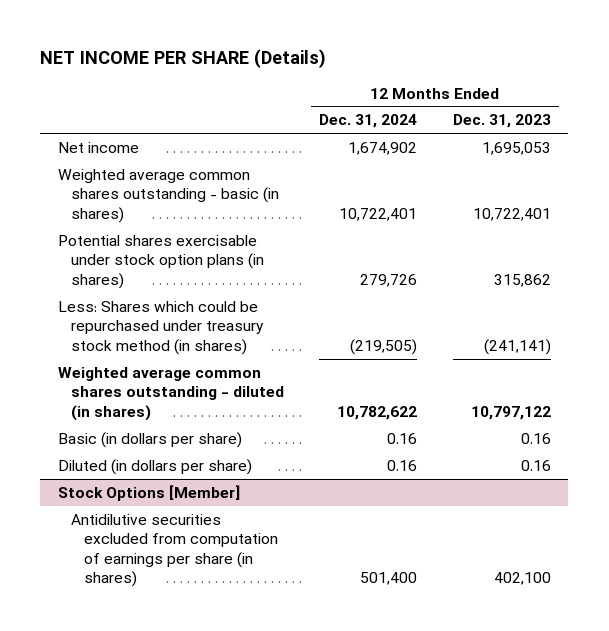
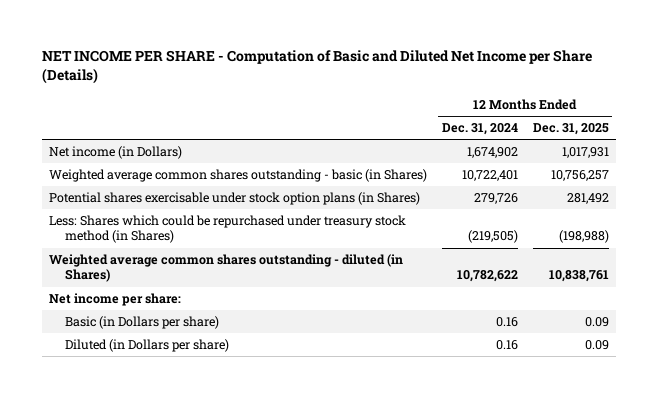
[40,49,327,69] NET INCOME PER SHARE (Details) -> [42,50,593,85] NET INCOME PER SHARE - Computation of Basic and Diluted Net Income per Share (Details)
[452,114,551,129] Dec. 31, 2023 -> none
none -> [532,123,609,136] Dec. 31, 2025
[58,484,241,501] Stock Options [Member] -> none
[71,513,279,588] Antidilutive securities excluded from computation of earnings per share (in shares) -> none
[58,141,140,153] Net income -> [49,146,183,160] Net income (in Dollars)
[58,168,280,223] Weighted average common shares outstanding - basic (in shares) -> [49,169,428,183] Weighted average common shares outstanding - basic (in Shares)
[58,234,265,289] Potential shares exercisable under stock option plans (in shares) -> [49,192,421,206] Potential shares exercisable under stock option plans (in Shares)
[58,300,265,355] Less: Shares which could be repurchased under treasury stock method (in shares) -> [49,215,407,244] Less: Shares which could be repurchased under treasury stock method (in Shares)
[58,366,285,421] Weighted average common shares outstanding - diluted (in shares) -> [49,254,404,283] Weighted average common shares outstanding - diluted (in Shares)
none -> [49,293,182,307] Net income per share:
[58,431,243,448] Basic (in dollars per share) -> [65,316,220,330] Basic (in Dollars per share)
[58,458,253,475] Diluted (in dollars per share) -> [65,339,230,353] Diluted (in Dollars per share)

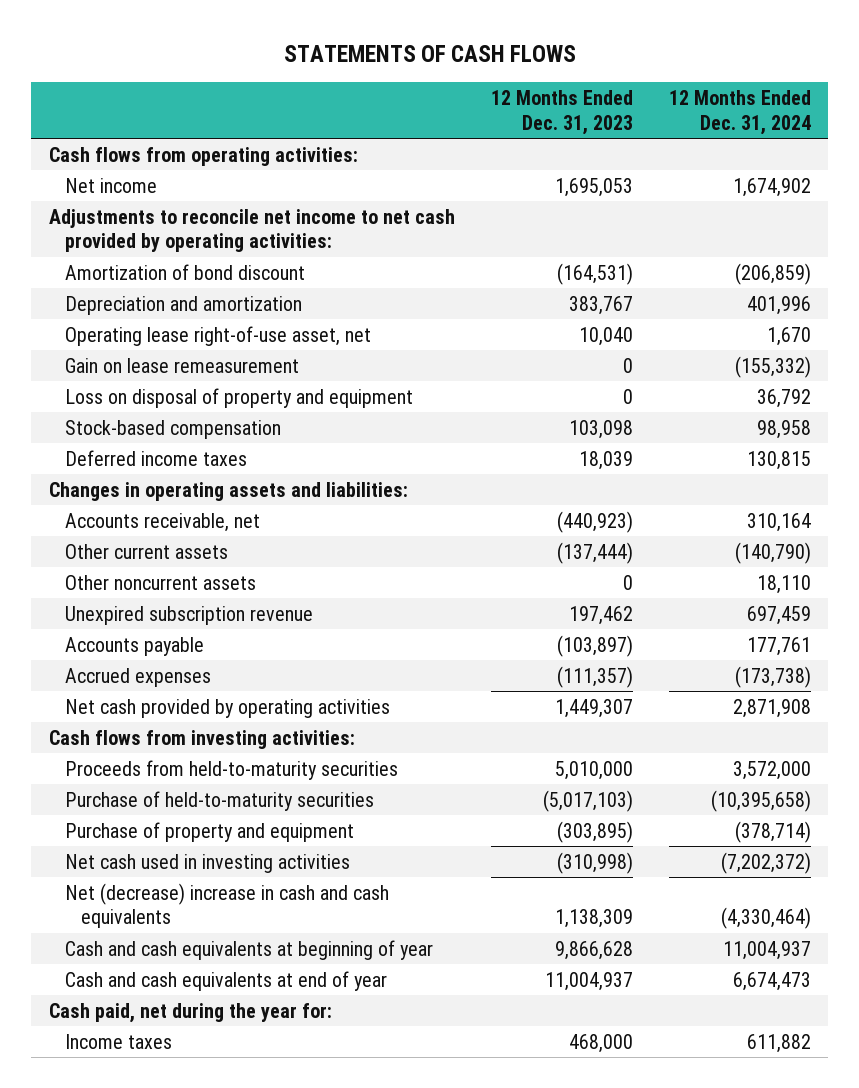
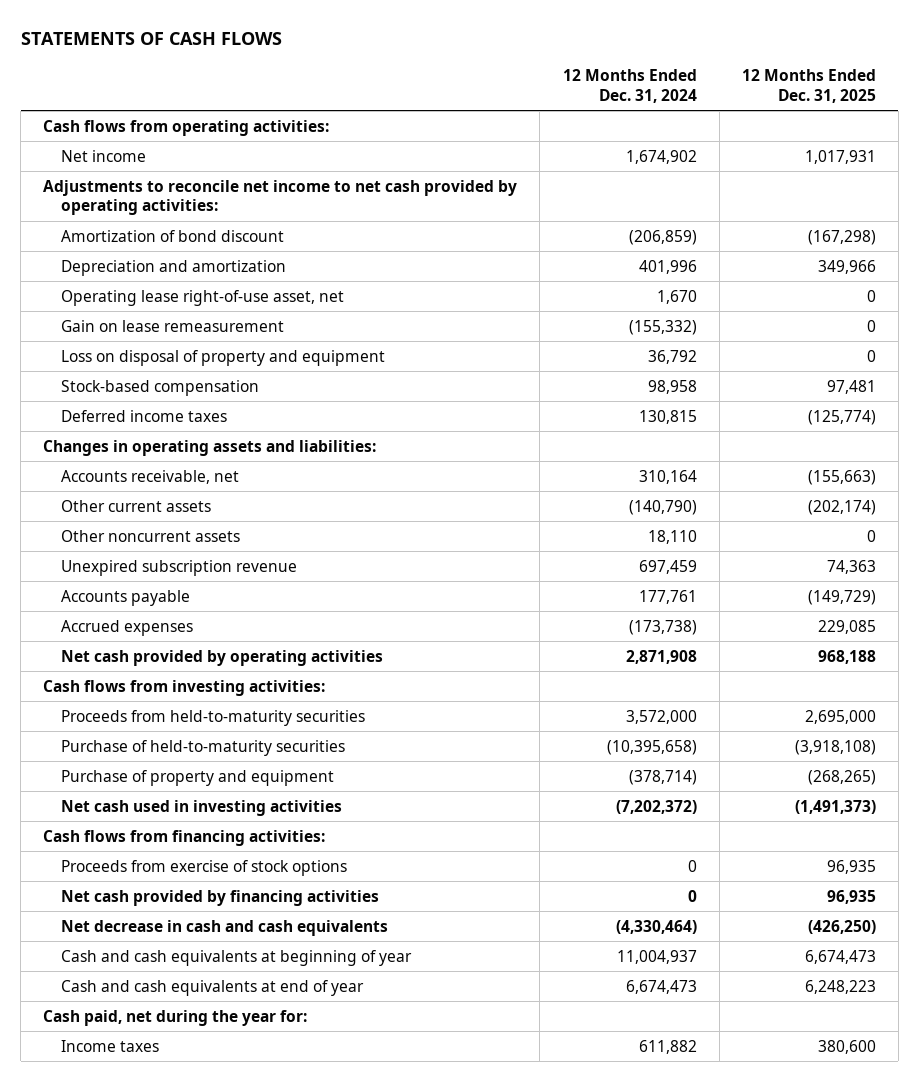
[490,89,633,135] 12 Months Ended Dec. 31, 2023 -> none
none -> [741,69,876,104] 12 Months Ended Dec. 31, 2025
none -> [43,829,326,846] Cash flows from financing activities:
none -> [61,859,348,876] Proceeds from exercise of stock options
none -> [61,889,380,906] Net cash provided by financing activities
[64,882,389,929] Net (decrease) increase in cash and cash equivalents -> [61,919,389,936] Net decrease in cash and cash equivalents

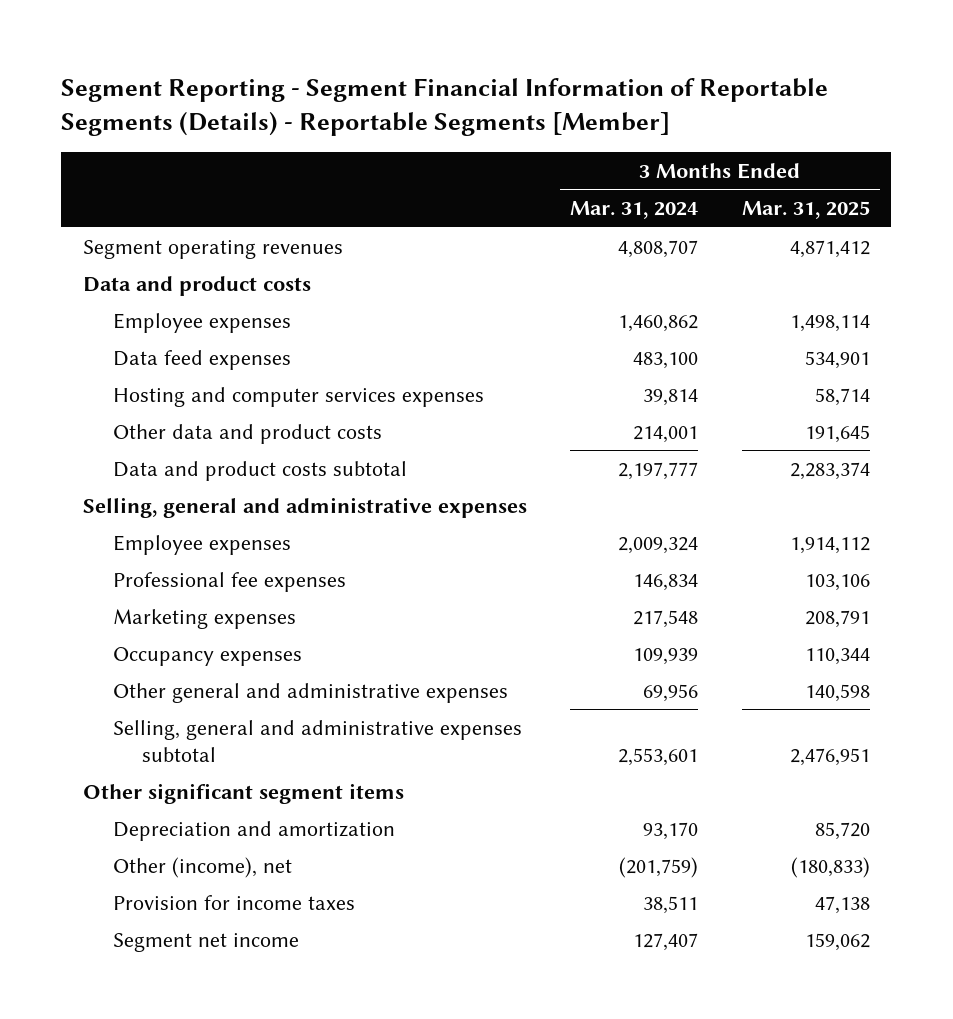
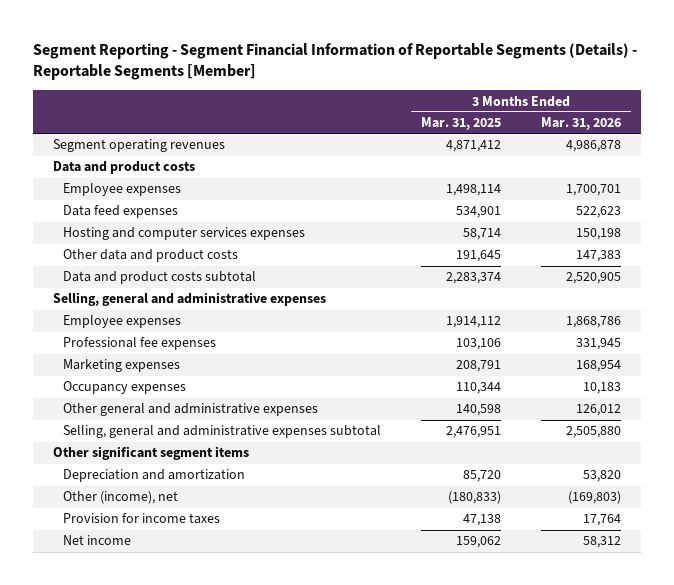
[570,201,699,220] Mar. 31, 2024 -> none
none -> [540,117,621,131] Mar. 31, 2026
[112,932,299,952] Segment net income -> [63,535,132,546] Net income

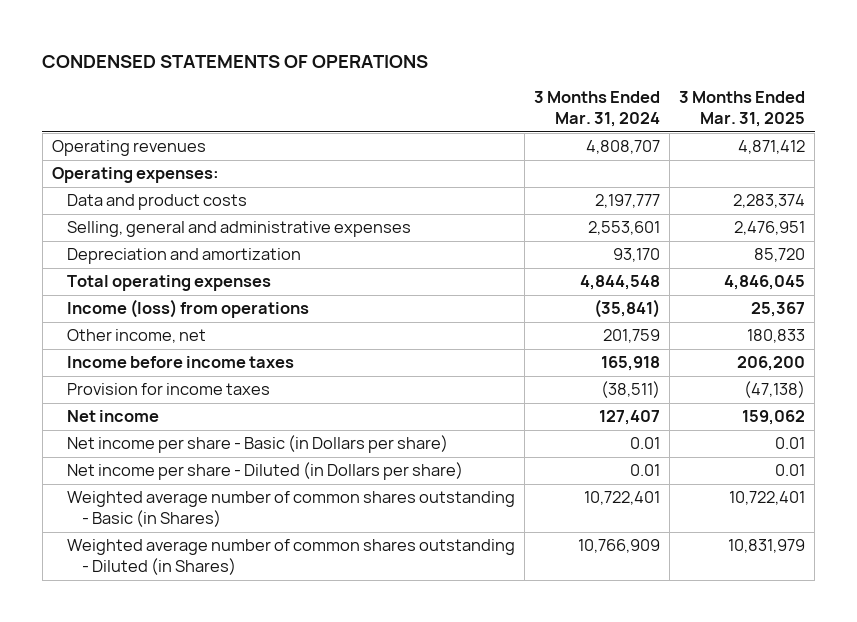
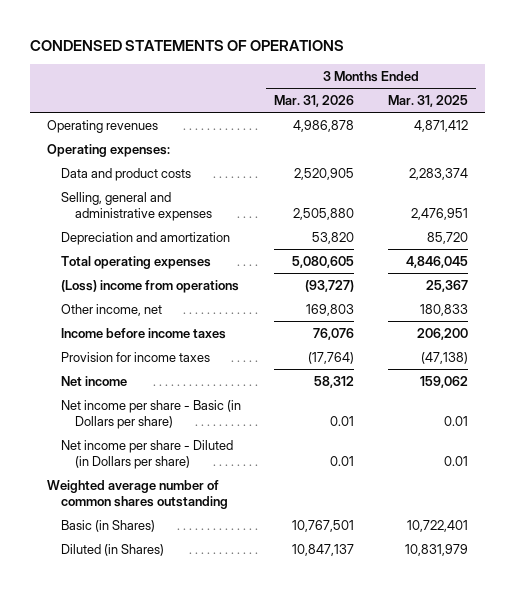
[534,91,661,128] 3 Months Ended Mar. 31, 2024 -> none
none -> [274,95,355,108] Mar. 31, 2026
[67,299,310,319] Income (loss) from operations -> [60,279,239,293] (Loss) income from operations
none -> [47,479,228,509] Weighted average number of common shares outstanding
[67,491,516,528] Weighted average number of common shares outstanding - Basic (in Shares) -> [60,519,155,532] Basic (in Shares)
[67,539,516,576] Weighted average number of common shares outstanding - Diluted (in Shares) -> [60,543,164,556] Diluted (in Shares)

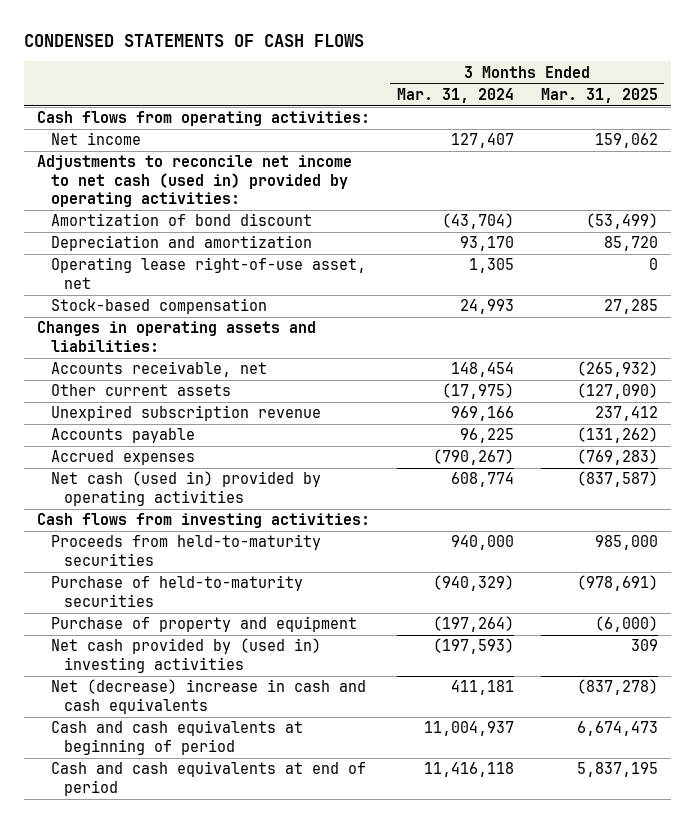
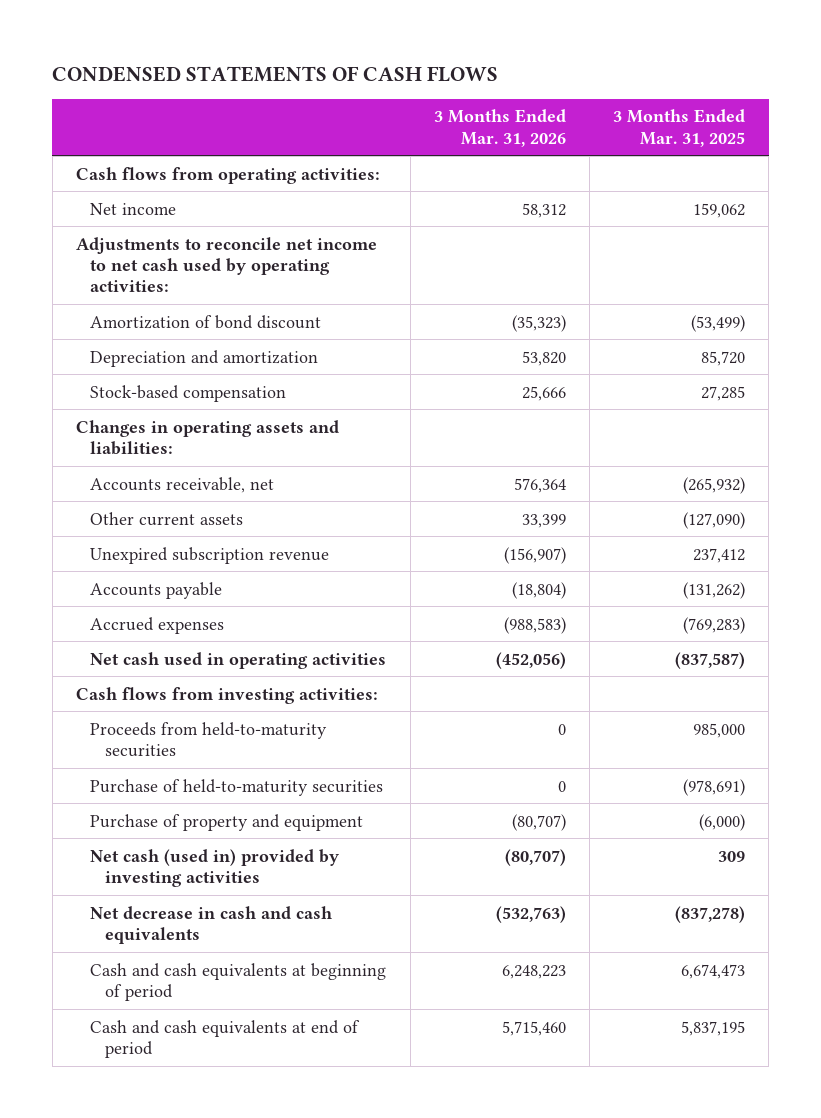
[396,88,514,104] Mar. 31, 2024 -> none
none -> [433,109,566,147] 3 Months Ended Mar. 31, 2026
[37,155,353,208] Adjustments to reconcile net income to net cash (used in) provided by operating activities: -> [76,236,378,293] Adjustments to reconcile net income to net cash used by operating activities:
[50,257,366,289] Operating lease right-of-use asset, net -> none
[50,471,321,506] Net cash (used in) provided by operating activities -> [90,651,387,669] Net cash used in operating activities
[50,638,321,673] Net cash provided by (used in) investing activities -> [90,848,340,887] Net cash (used in) provided by investing activities
[50,679,366,714] Net (decrease) increase in cash and cash equivalents -> [90,905,333,944] Net decrease in cash and cash equivalents

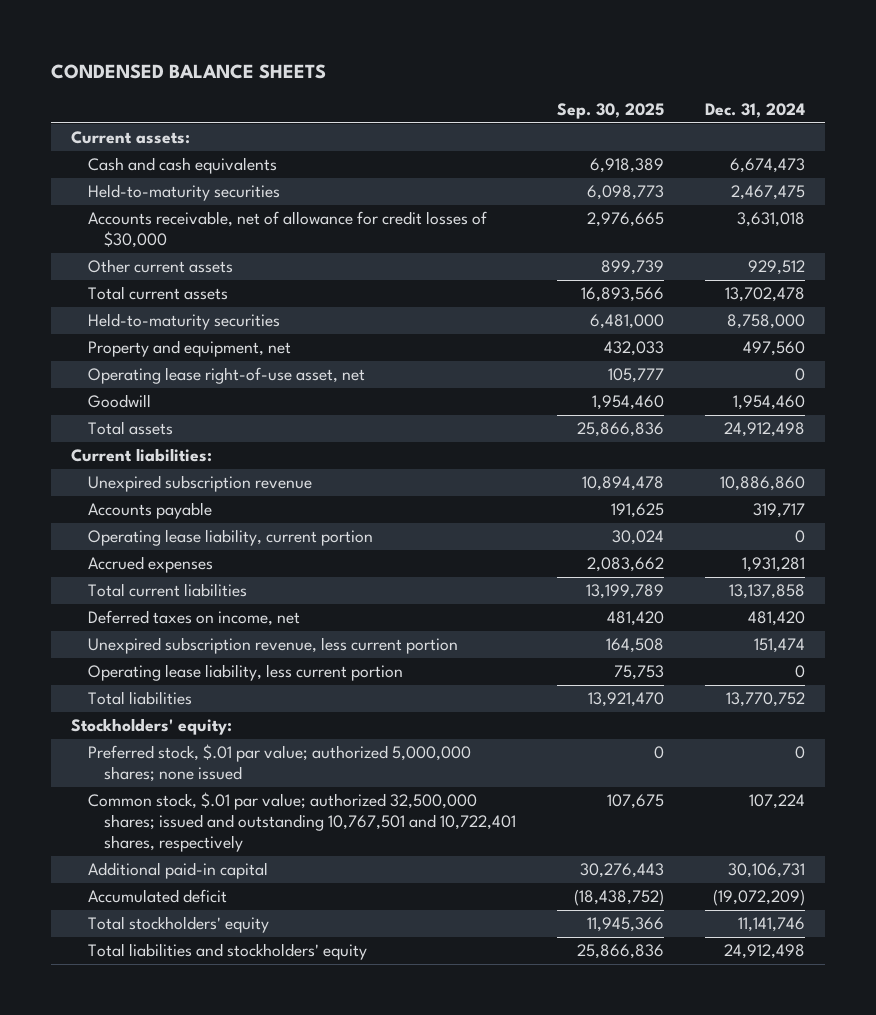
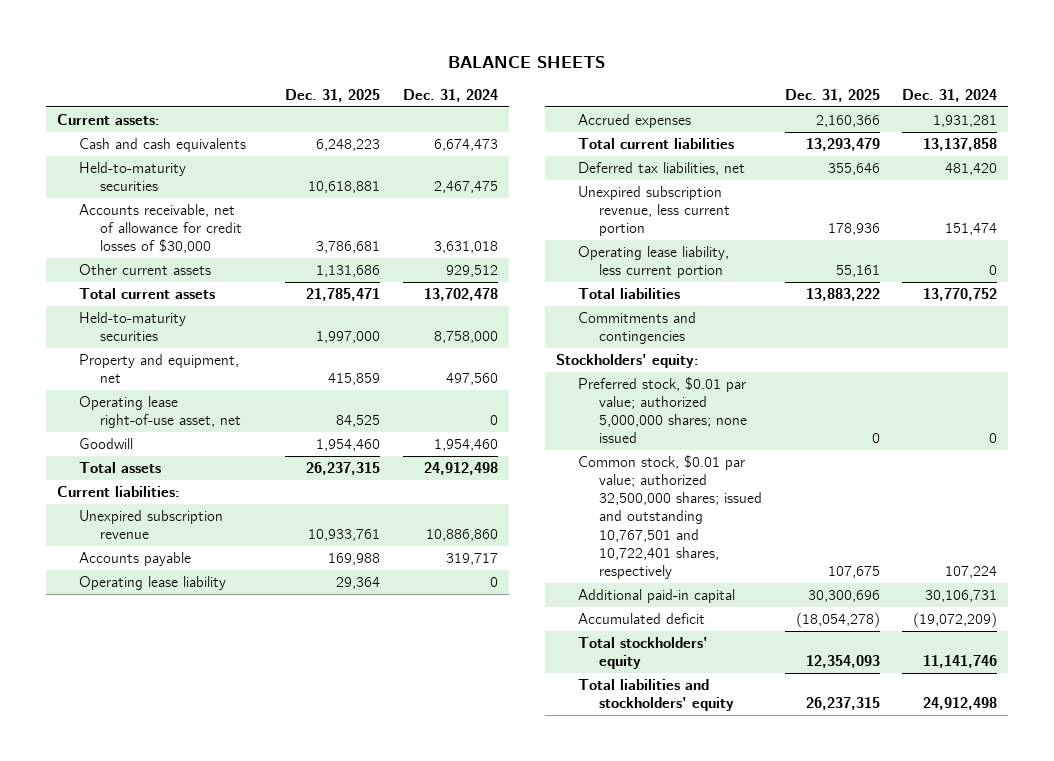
[50,63,326,79] CONDENSED BALANCE SHEETS -> [447,56,605,69] BALANCE SHEETS
[557,102,665,119] Sep. 30, 2025 -> none
none -> [285,88,381,102] Dec. 31, 2025
[87,529,373,547] Operating lease liability, current portion -> [78,575,226,590] Operating lease liability
[87,610,300,627] Deferred taxes on income, net -> [577,161,745,175] Deferred tax liabilities, net
none -> [577,311,696,345] Commitments and contingencies
[87,744,471,783] Preferred stock, $.01 par value; authorized 5,000,000 shares; none issued -> [577,376,748,444] Preferred stock, $0.01 par value; authorized 5,000,000 shares; none issued
[87,792,517,852] Common stock, $.01 par value; authorized 32,500,000 shares; issued and outstanding 10,767,501 and 10,722,401 shares, respectively -> [577,454,763,580] Common stock, $0.01 par value; authorized 32,500,000 shares; issued and outstanding 10,767,501 and 10,722,401 shares, respectively

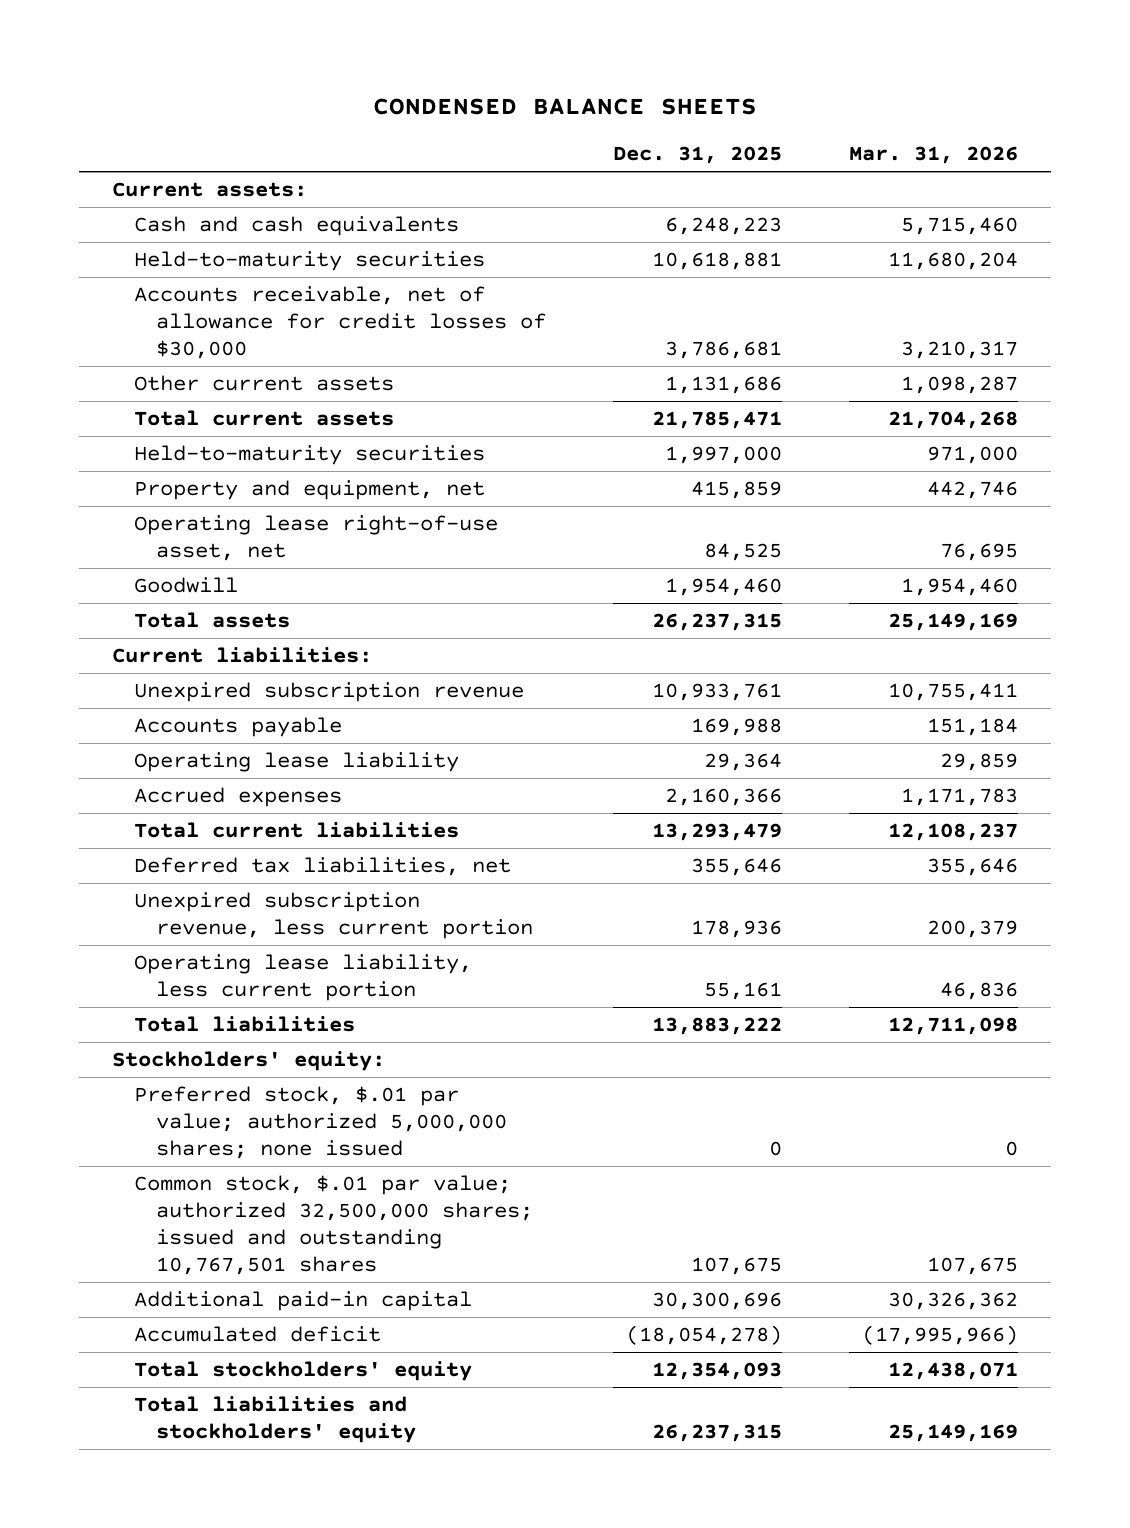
[447,56,605,69] BALANCE SHEETS -> [372,97,757,115] CONDENSED BALANCE SHEETS
[402,88,498,102] Dec. 31, 2024 -> none
none -> [848,146,1018,165] Mar. 31, 2026
[577,311,696,345] Commitments and contingencies -> none
[577,376,748,444] Preferred stock, $0.01 par value; authorized 5,000,000 shares; none issued -> [134,1086,507,1160] Preferred stock, $.01 par value; authorized 5,000,000 shares; none issued
[577,454,763,580] Common stock, $0.01 par value; authorized 32,500,000 shares; issued and outstanding 10,767,501 and 10,722,401 shares, respectively -> [134,1175,533,1276] Common stock, $.01 par value; authorized 32,500,000 shares; issued and outstanding 10,767,501 shares

